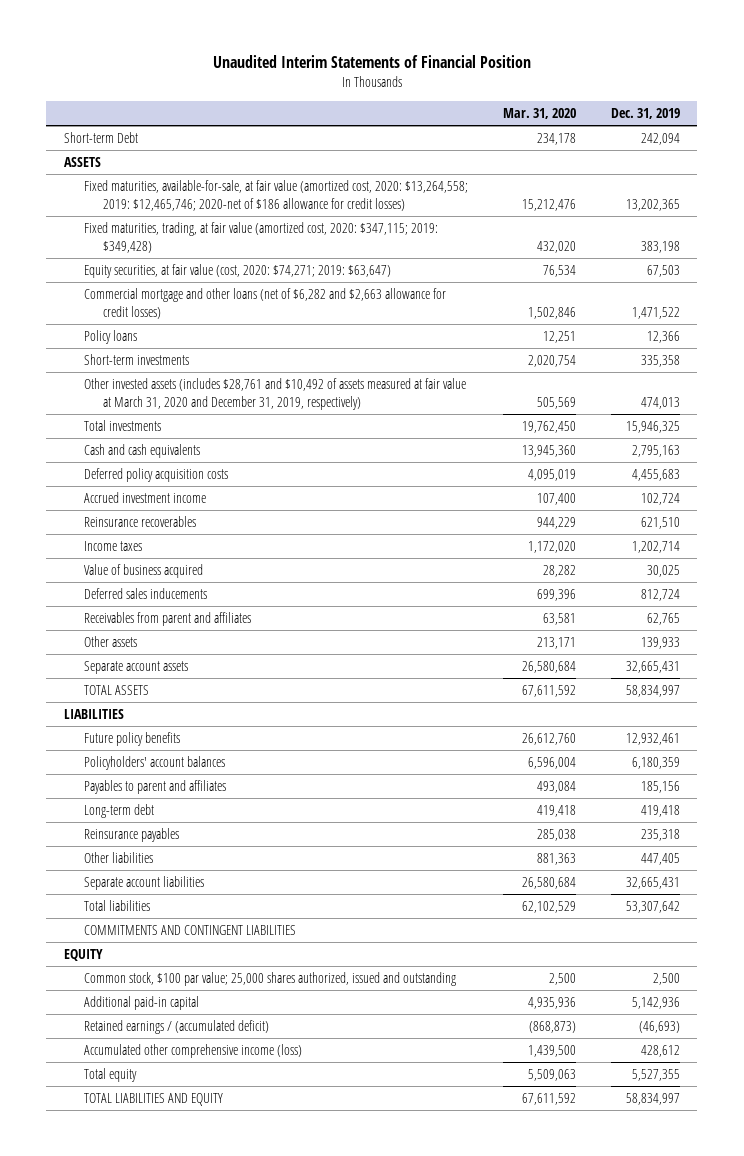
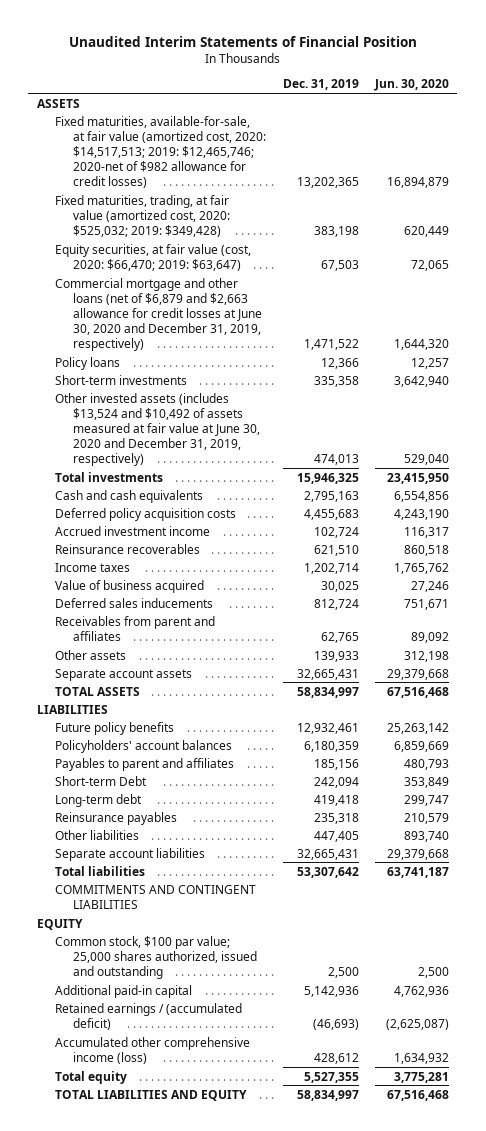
[502,108,576,120] Mar. 31, 2020 -> none
none -> [374,79,450,92] Jun. 30, 2020
[83,179,468,212] Fixed maturities, available-for-sale, at fair value (amortized cost, 2020: $13,264,558; 2019: $12,465,746; 2020-net of $186 allowance for credit losses) -> [54,115,267,188] Fixed maturities, available-for-sale, at fair value (amortized cost, 2020: $14,517,513; 2019: $12,465,746; 2020-net of $982 allowance for credit losses)
[83,221,438,254] Fixed maturities, trading, at fair value (amortized cost, 2020: $347,115; 2019: $349,428) -> [54,194,231,237] Fixed maturities, trading, at fair value (amortized cost, 2020: $525,032; 2019: $349,428)
[83,263,391,278] Equity securities, at fair value (cost, 2020: $74,271; 2019: $63,647) -> [54,243,251,271] Equity securities, at fair value (cost, 2020: $66,470; 2019: $63,647)
[83,287,446,320] Commercial mortgage and other loans (net of $6,282 and $2,663 allowance for credit losses) -> [54,277,263,351] Commercial mortgage and other loans (net of $6,879 and $2,663 allowance for credit losses at June 30, 2020 and December 31, 2019, respectively)
[83,377,466,411] Other invested assets (includes $28,761 and $10,492 of assets measured at fair value at March 31, 2020 and December 31, 2019, respectively) -> [54,392,261,466] Other invested assets (includes $13,524 and $10,492 of assets measured at fair value at June 30, 2020 and December 31, 2019, respectively)
[64,131,139,143] Short-term Debt -> [54,775,147,786] Short-term Debt

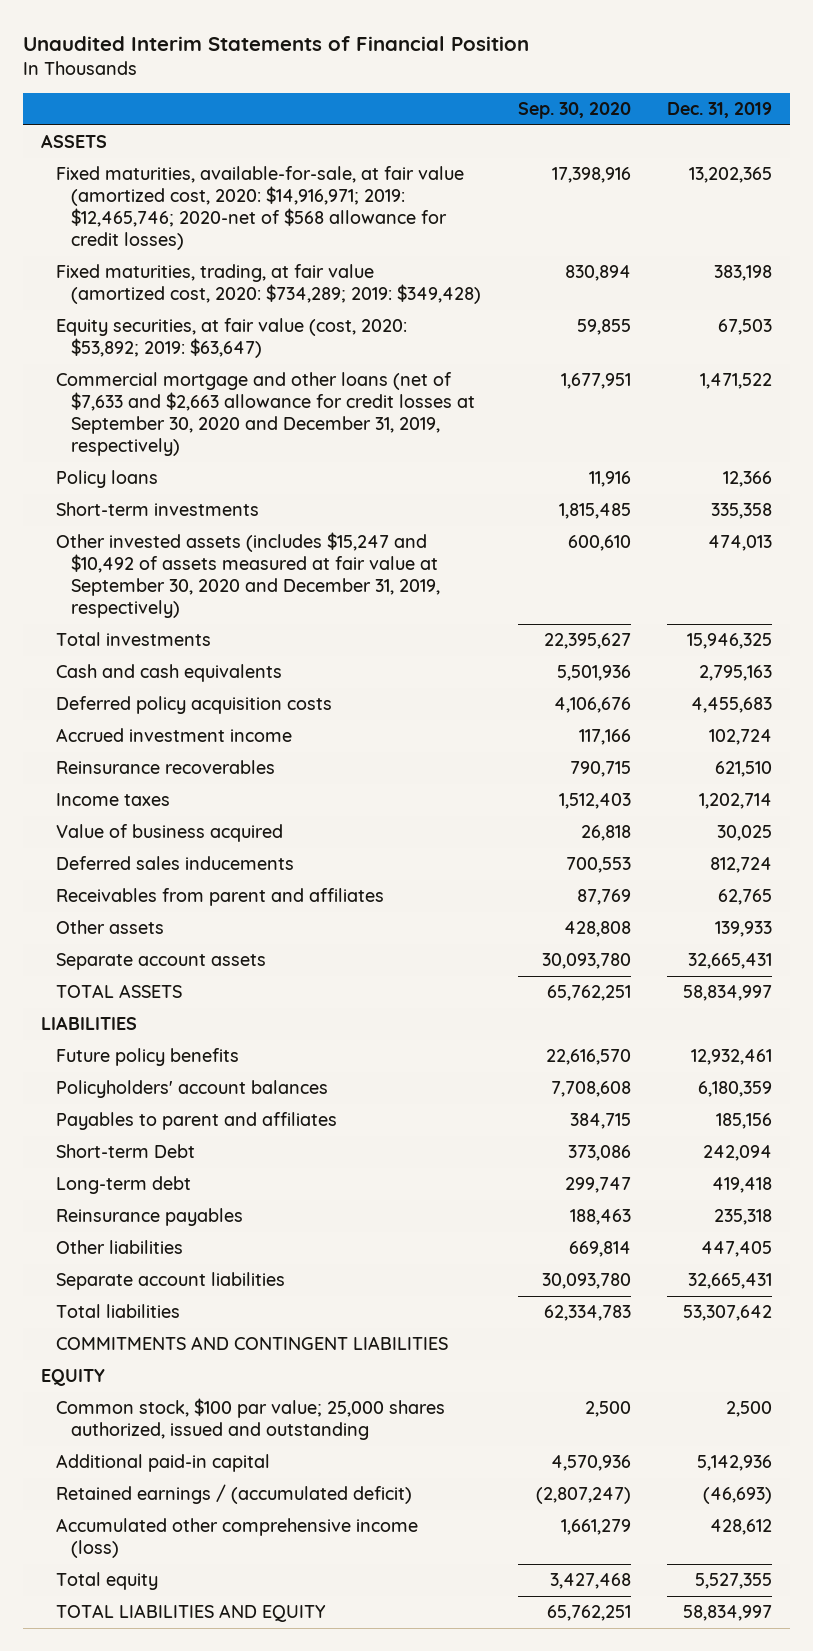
[374,79,450,92] Jun. 30, 2020 -> none
none -> [517,101,631,119] Sep. 30, 2020
[54,115,267,188] Fixed maturities, available-for-sale, at fair value (amortized cost, 2020: $14,517,513; 2019: $12,465,746; 2020-net of $982 allowance for credit losses) -> [56,166,465,251] Fixed maturities, available-for-sale, at fair value (amortized cost, 2020: $14,916,971; 2019: $12,465,746; 2020-net of $568 allowance for credit losses)
[54,194,231,237] Fixed maturities, trading, at fair value (amortized cost, 2020: $525,032; 2019: $349,428) -> [56,264,482,305] Fixed maturities, trading, at fair value (amortized cost, 2020: $734,289; 2019: $349,428)
[54,243,251,271] Equity securities, at fair value (cost, 2020: $66,470; 2019: $63,647) -> [56,318,408,359] Equity securities, at fair value (cost, 2020: $53,892; 2019: $63,647)
[54,277,263,351] Commercial mortgage and other loans (net of $6,879 and $2,663 allowance for credit losses at June 30, 2020 and December 31, 2019, respectively) -> [56,372,476,457] Commercial mortgage and other loans (net of $7,633 and $2,663 allowance for credit losses at September 30, 2020 and December 31, 2019, respectively)
[54,392,261,466] Other invested assets (includes $13,524 and $10,492 of assets measured at fair value at June 30, 2020 and December 31, 2019, respectively) -> [56,532,441,619] Other invested assets (includes $15,247 and $10,492 of assets measured at fair value at September 30, 2020 and December 31, 2019, respectively)

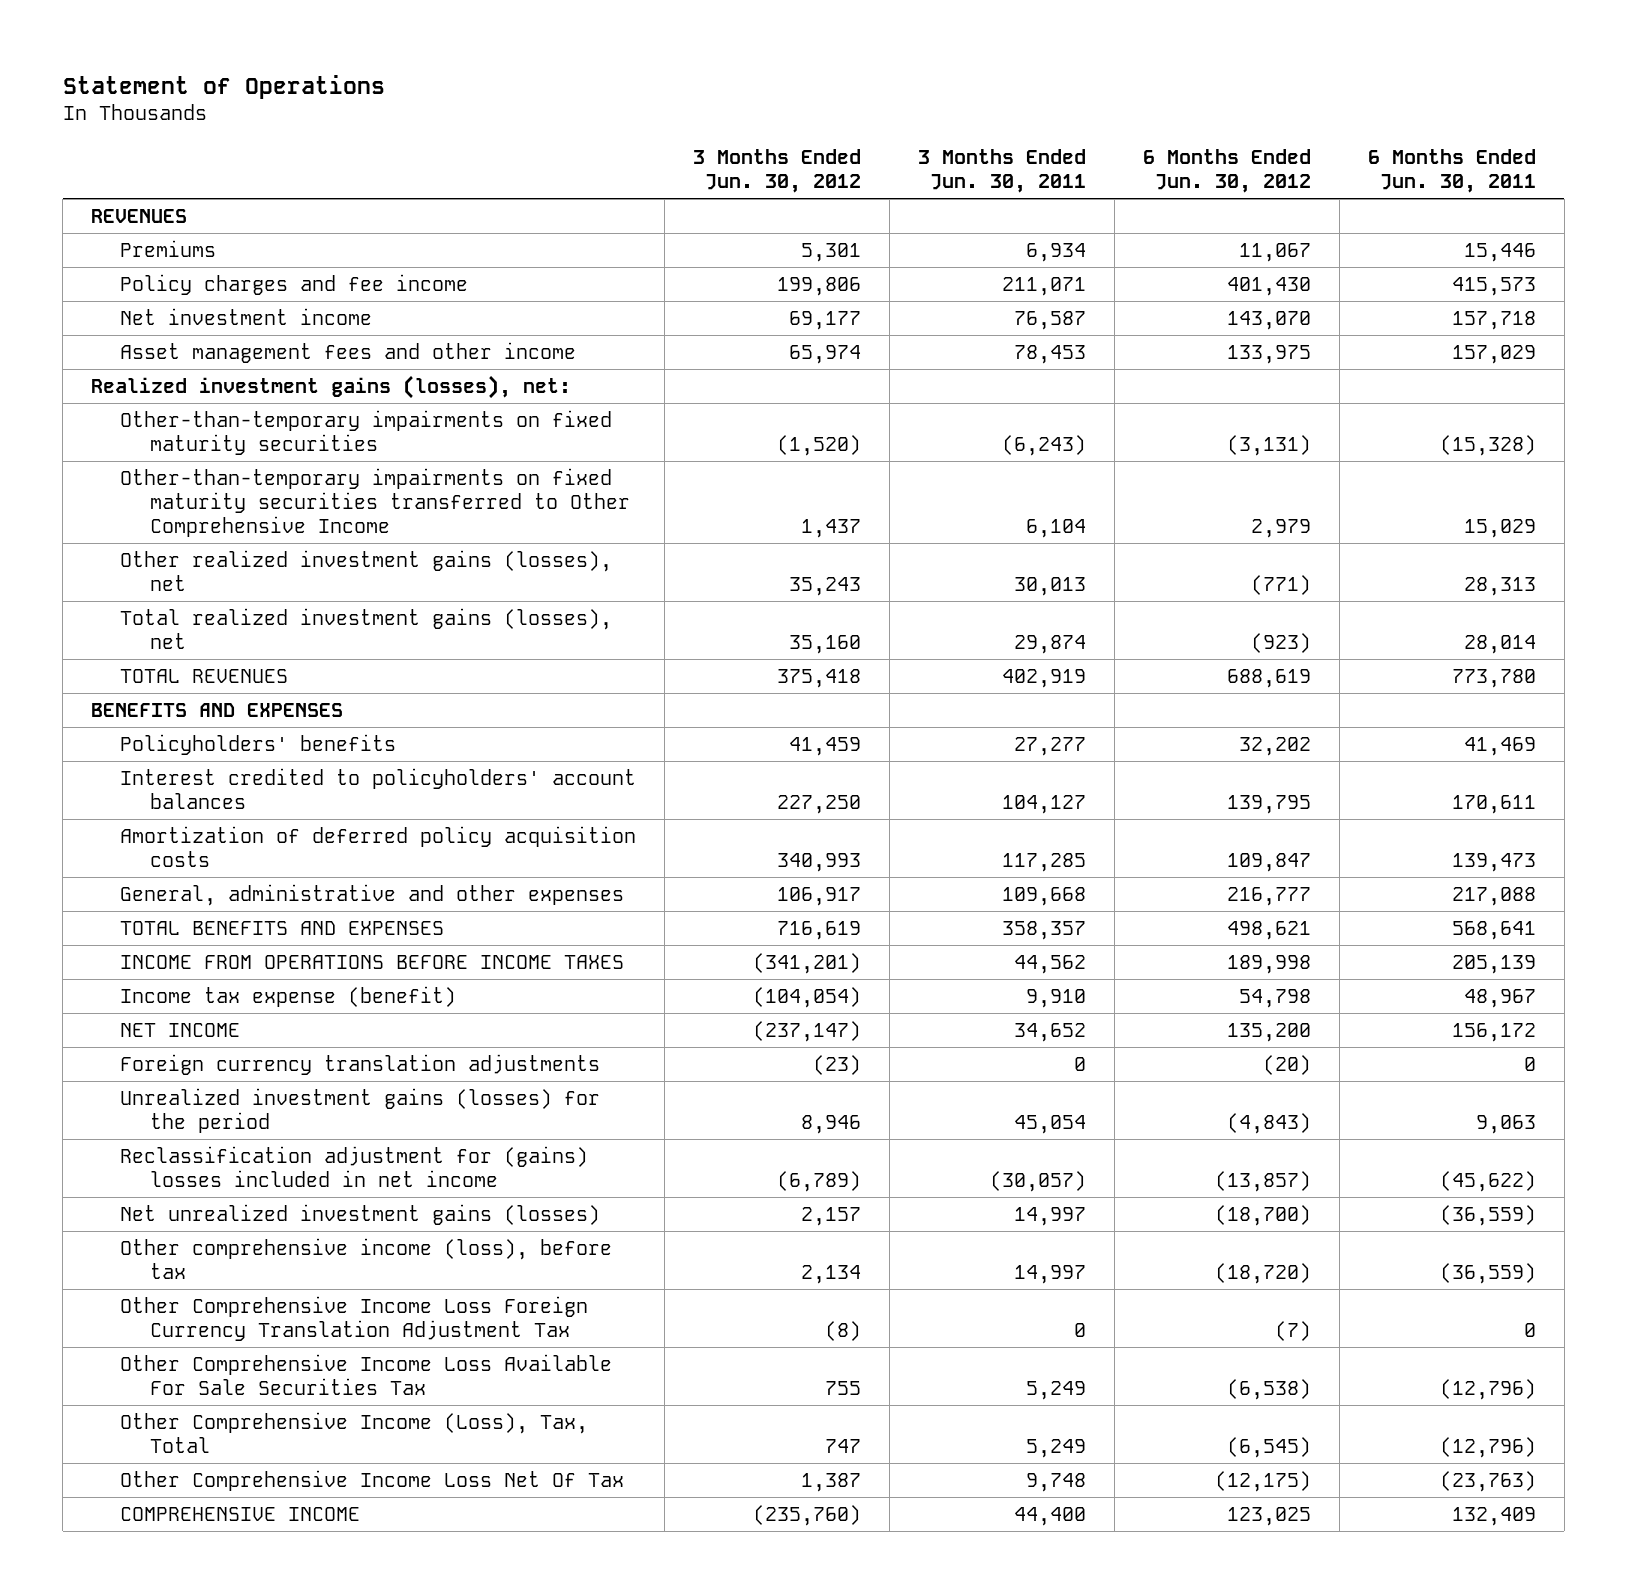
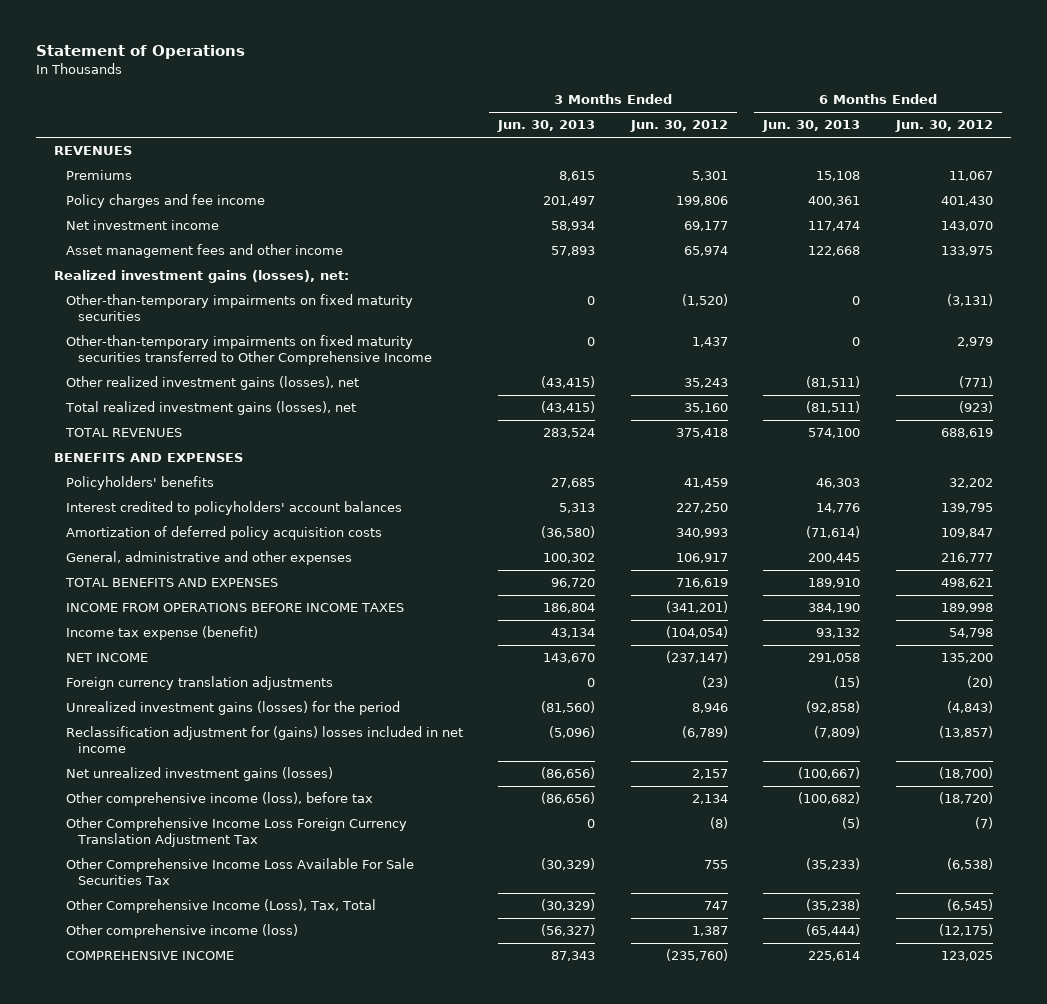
[918,149,1087,194] 3 Months Ended Jun. 30, 2011 -> none
[1367,149,1536,194] 6 Months Ended Jun. 30, 2011 -> none
none -> [497,120,596,133] Jun. 30, 2013
none -> [762,120,861,133] Jun. 30, 2013
[120,1469,625,1491] Other Comprehensive Income Loss Net Of Tax -> [65,924,298,939] Other comprehensive income (loss)

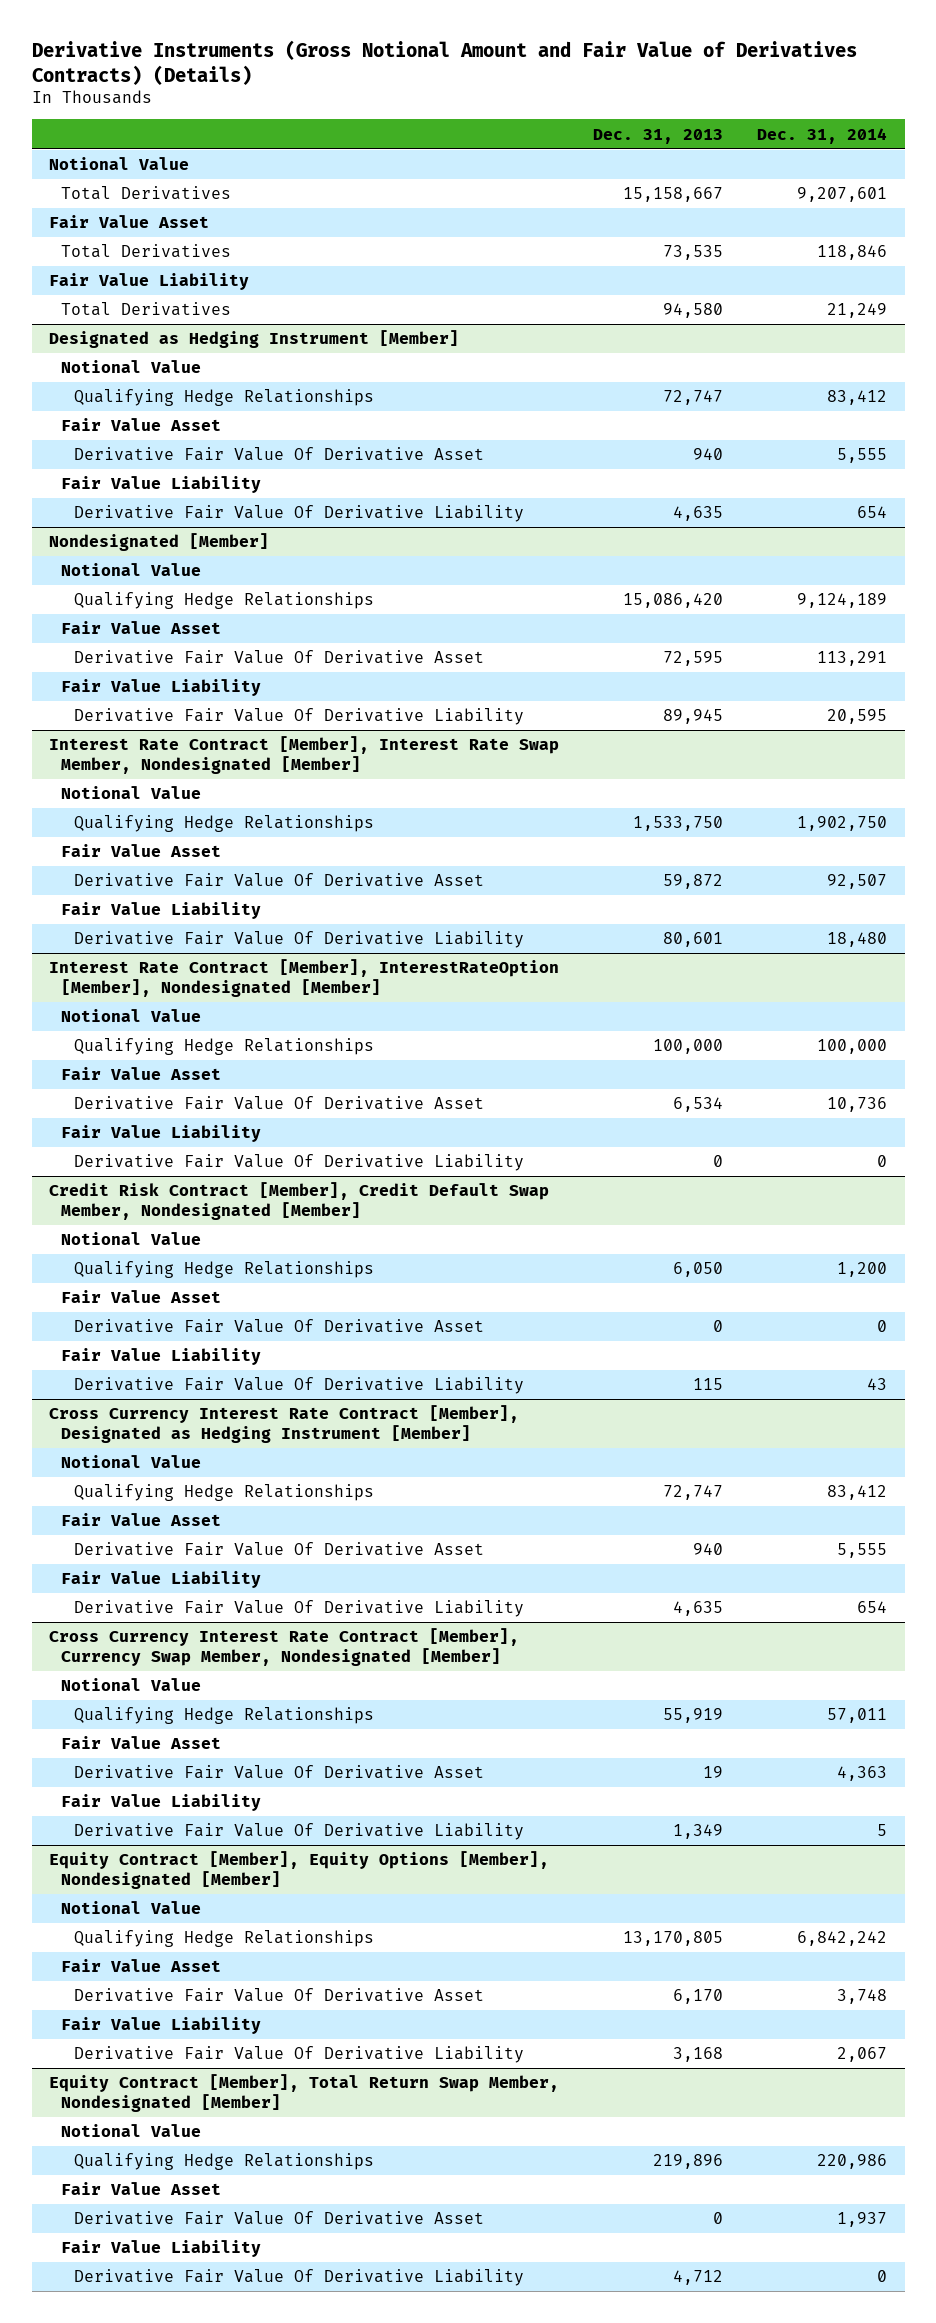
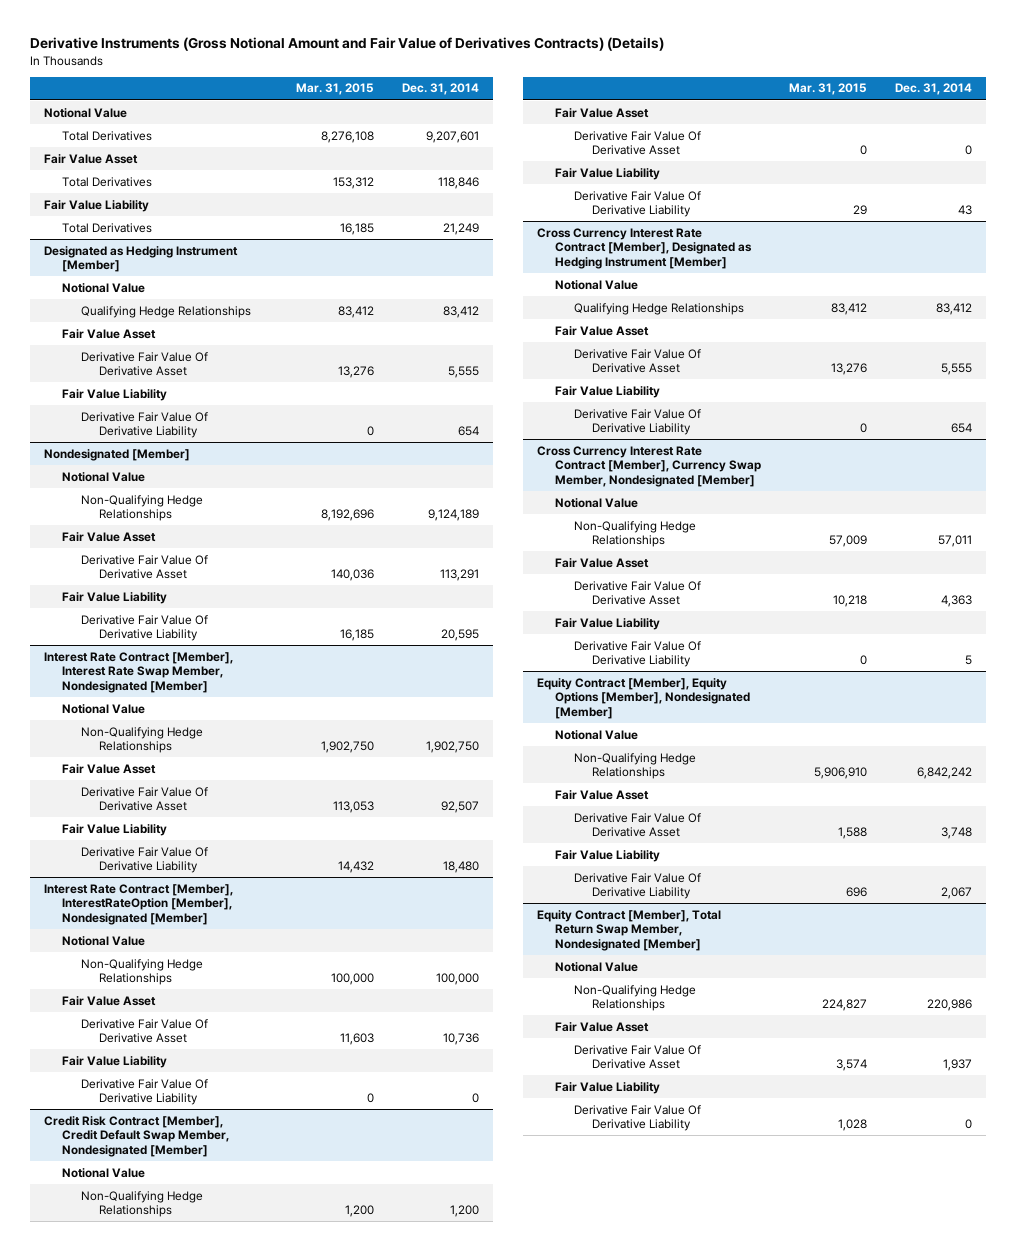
[593,128,724,144] Dec. 31, 2013 -> none
none -> [295,83,374,96] Mar. 31, 2015
[74,592,375,610] Qualifying Hedge Relationships -> [80,494,203,522] Non-Qualifying Hedge Relationships
[74,815,375,833] Qualifying Hedge Relationships -> [80,726,203,754] Non-Qualifying Hedge Relationships
[74,1038,375,1056] Qualifying Hedge Relationships -> [80,958,203,986] Non-Qualifying Hedge Relationships
[74,1261,375,1279] Qualifying Hedge Relationships -> [80,1190,203,1218] Non-Qualifying Hedge Relationships
[74,1707,375,1725] Qualifying Hedge Relationships -> [573,520,696,548] Non-Qualifying Hedge Relationships
[74,1930,375,1948] Qualifying Hedge Relationships -> [573,752,696,780] Non-Qualifying Hedge Relationships
[74,2153,375,2171] Qualifying Hedge Relationships -> [573,984,696,1012] Non-Qualifying Hedge Relationships

